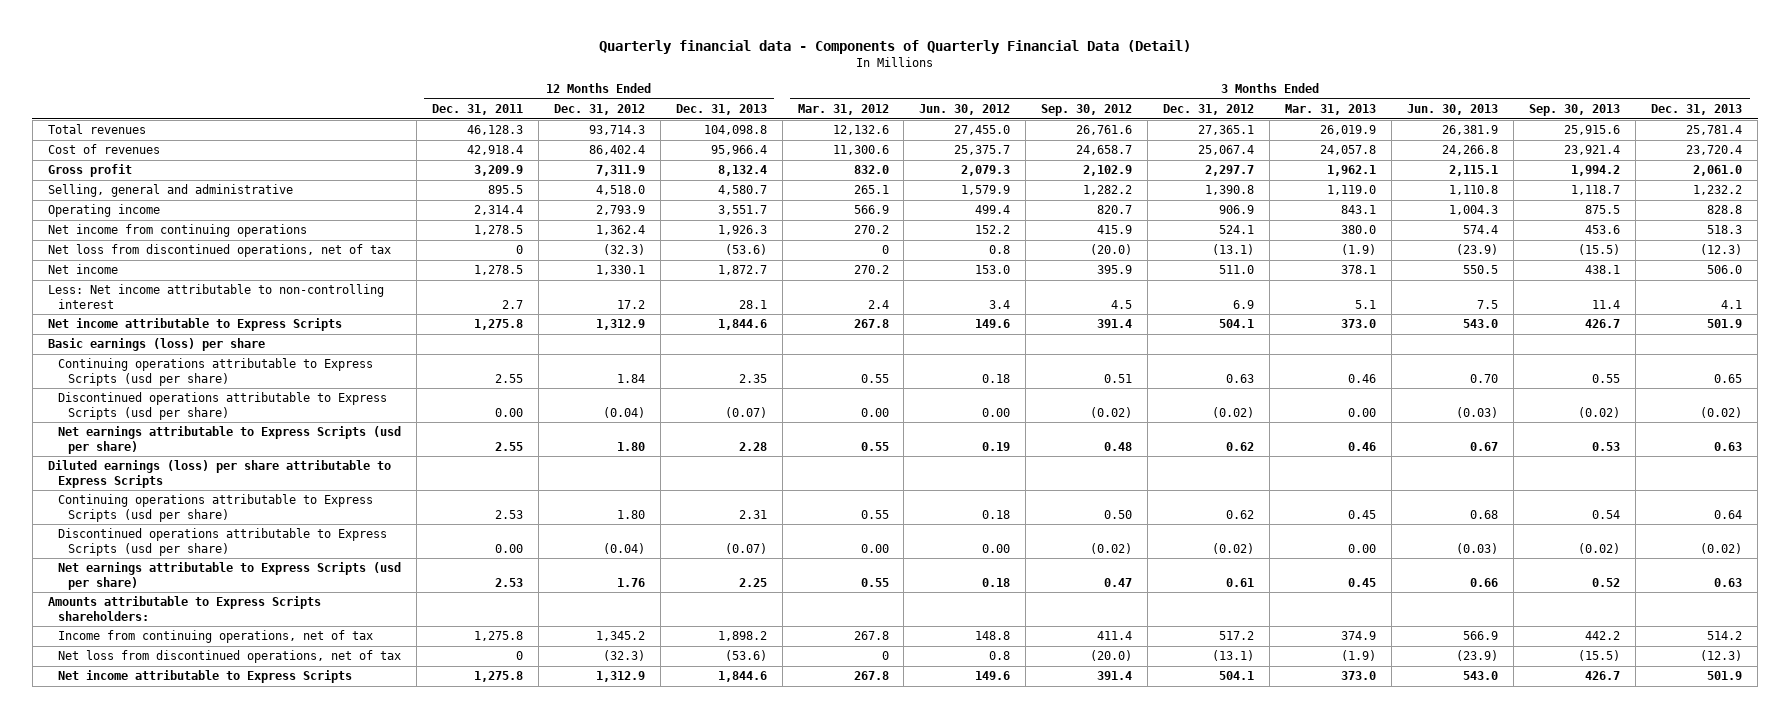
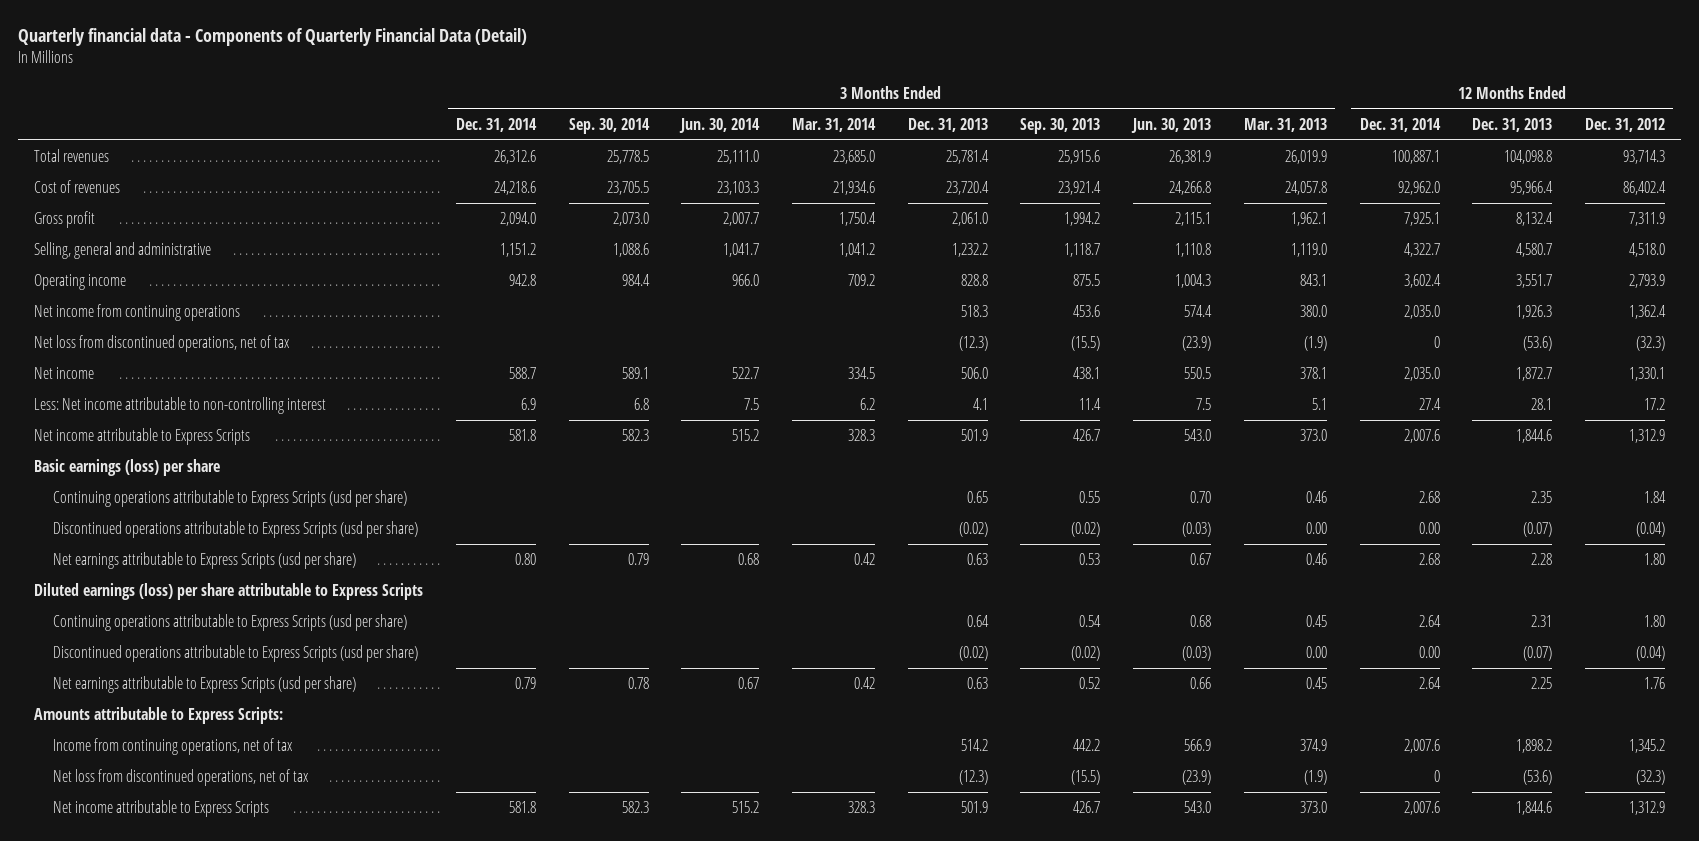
[431,103,523,115] Dec. 31, 2011 -> none
[797,103,889,115] Mar. 31, 2012 -> none
[919,103,1011,115] Jun. 30, 2012 -> none
[1041,103,1133,116] Sep. 30, 2012 -> none
[1163,103,1255,115] Dec. 31, 2012 -> none
none -> [455,117,537,132] Dec. 31, 2014
none -> [568,117,650,134] Sep. 30, 2014
none -> [679,117,761,133] Jun. 30, 2014
none -> [792,117,877,132] Mar. 31, 2014
none -> [1359,117,1441,132] Dec. 31, 2014
[47,596,321,621] Amounts attributable to Express Scripts shareholders: -> [34,706,284,724] Amounts attributable to Express Scripts:

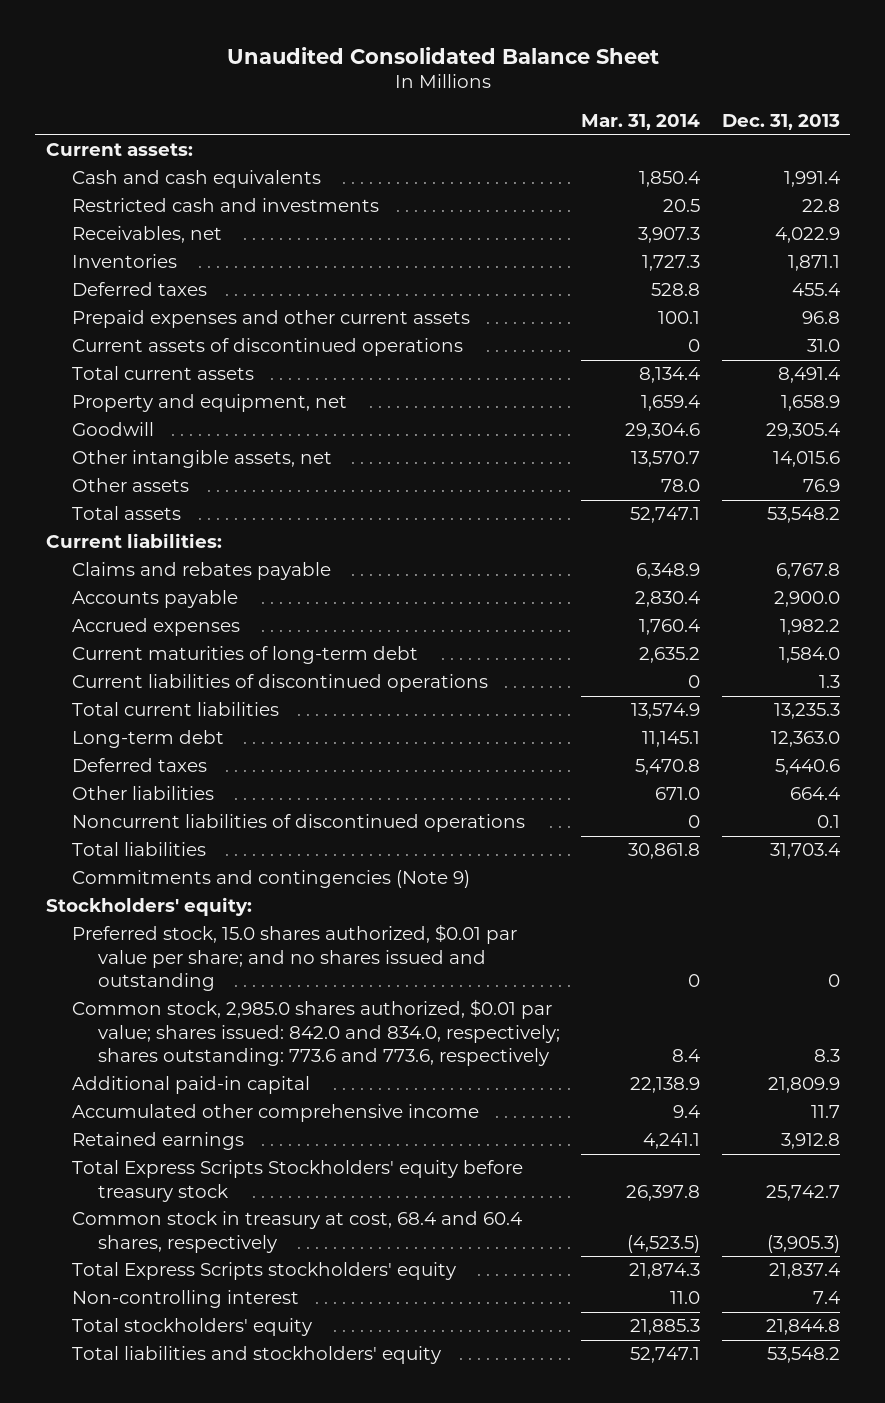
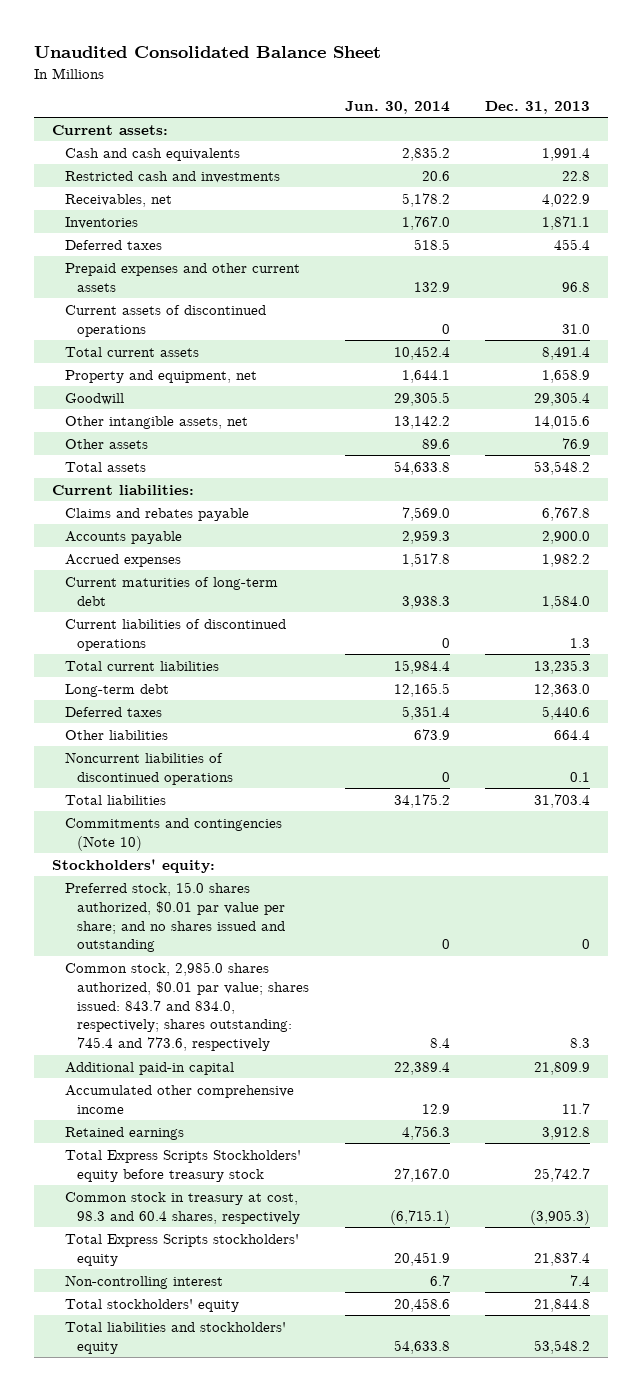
[581,114,701,131] Mar. 31, 2014 -> none
none -> [344,100,450,114] Jun. 30, 2014
[71,870,470,889] Commitments and contingencies (Note 9) -> [64,817,282,851] Commitments and contingencies (Note 10)
[71,999,560,1067] Common stock, 2,985.0 shares authorized, $0.01 par value; shares issued: 842.0 and 834.0, respectively; shares outstanding: 773.6 and 773.6, respectively -> [64,961,309,1052] Common stock, 2,985.0 shares authorized, $0.01 par value; shares issued: 843.7 and 834.0, respectively; shares outstanding: 745.4 and 773.6, respectively
[71,1211,522,1253] Common stock in treasury at cost, 68.4 and 60.4 shares, respectively -> [64,1191,300,1224] Common stock in treasury at cost, 98.3 and 60.4 shares, respectively

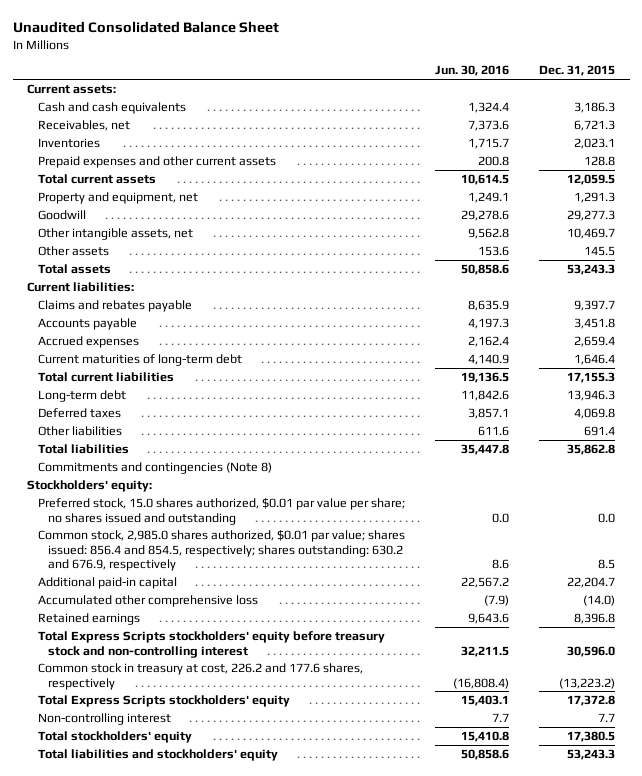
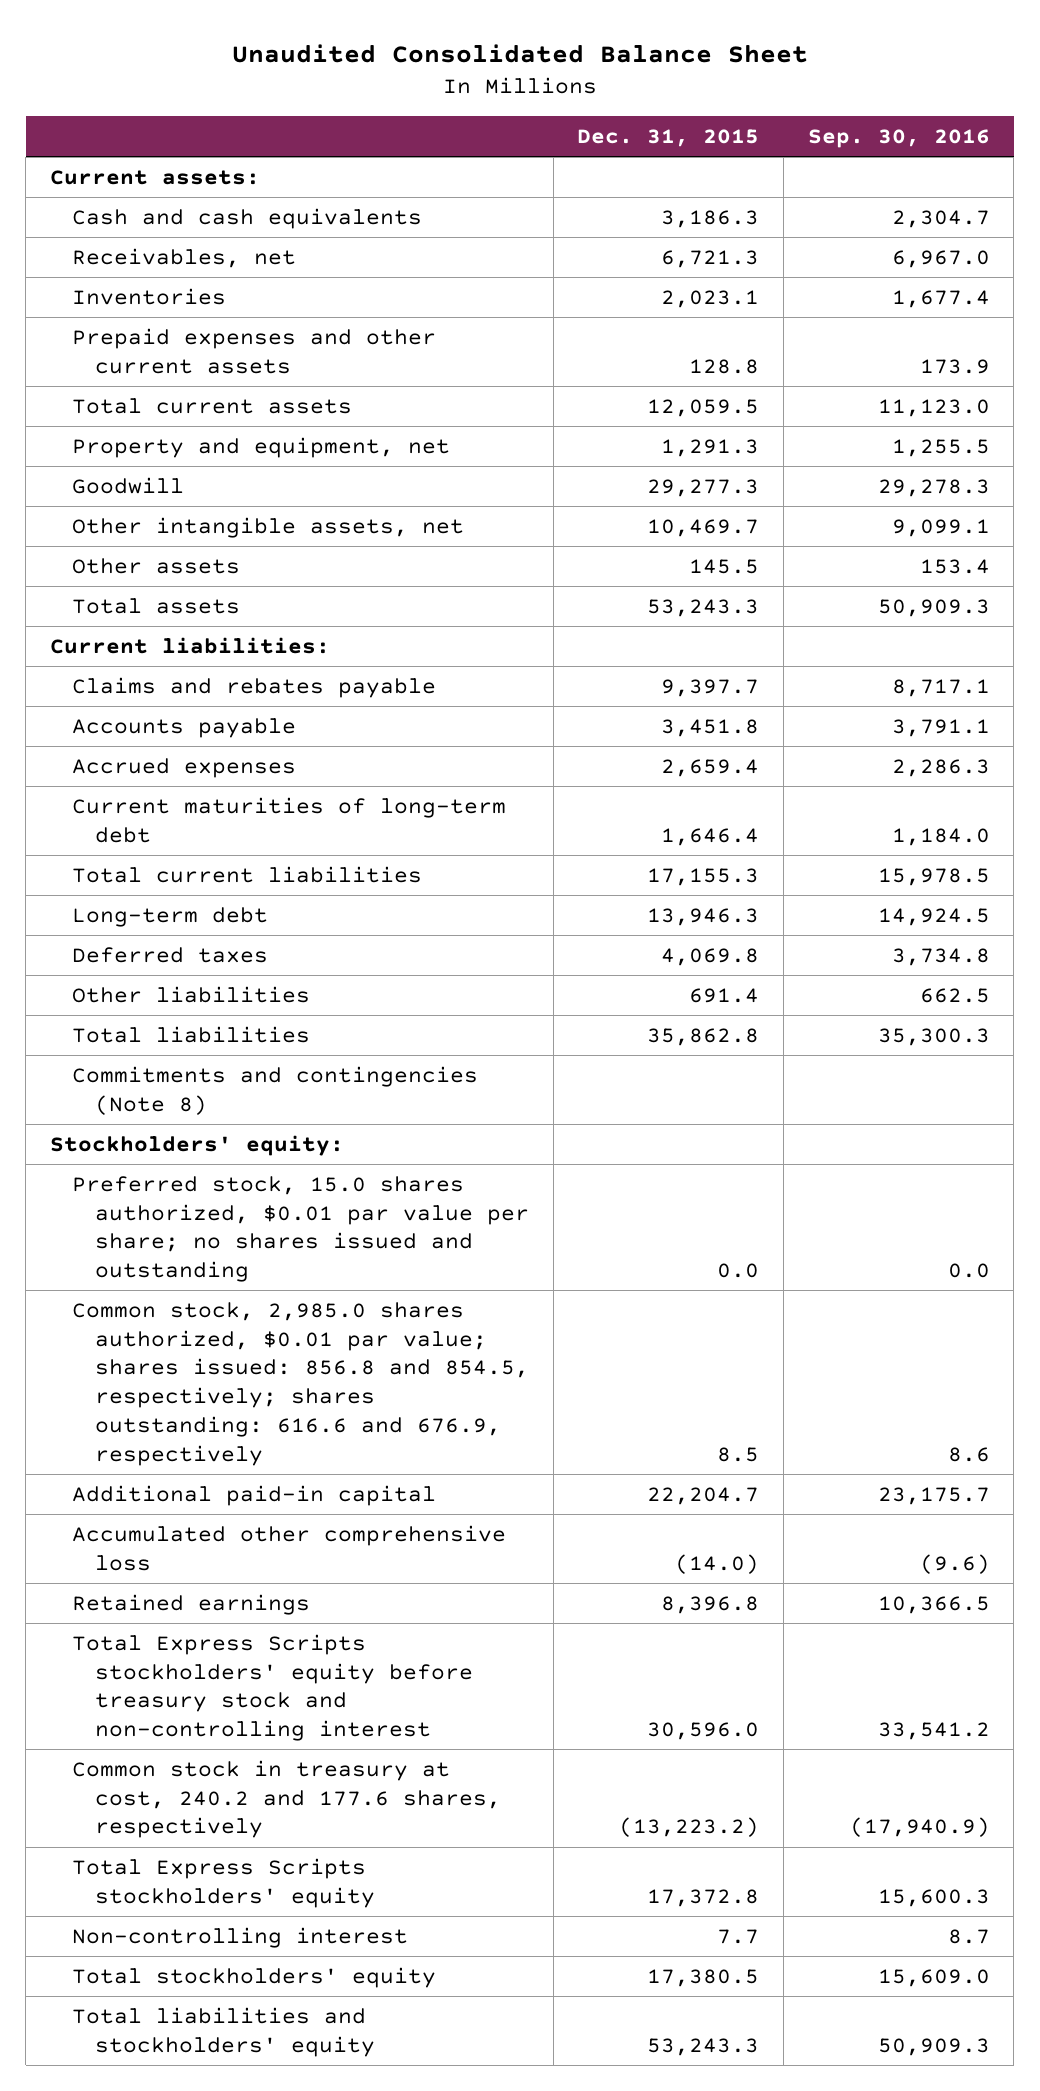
[434,65,509,77] Jun. 30, 2016 -> none
none -> [807,128,990,148] Sep. 30, 2016
[37,529,405,572] Common stock, 2,985.0 shares authorized, $0.01 par value; shares issued: 856.4 and 854.5, respectively; shares outstanding: 630.2 and 676.9, respectively -> [72,1301,529,1466] Common stock, 2,985.0 shares authorized, $0.01 par value; shares issued: 856.8 and 854.5, respectively; shares outstanding: 616.6 and 676.9, respectively
[37,662,363,690] Common stock in treasury at cost, 226.2 and 177.6 shares, respectively -> [72,1759,501,1839] Common stock in treasury at cost, 240.2 and 177.6 shares, respectively

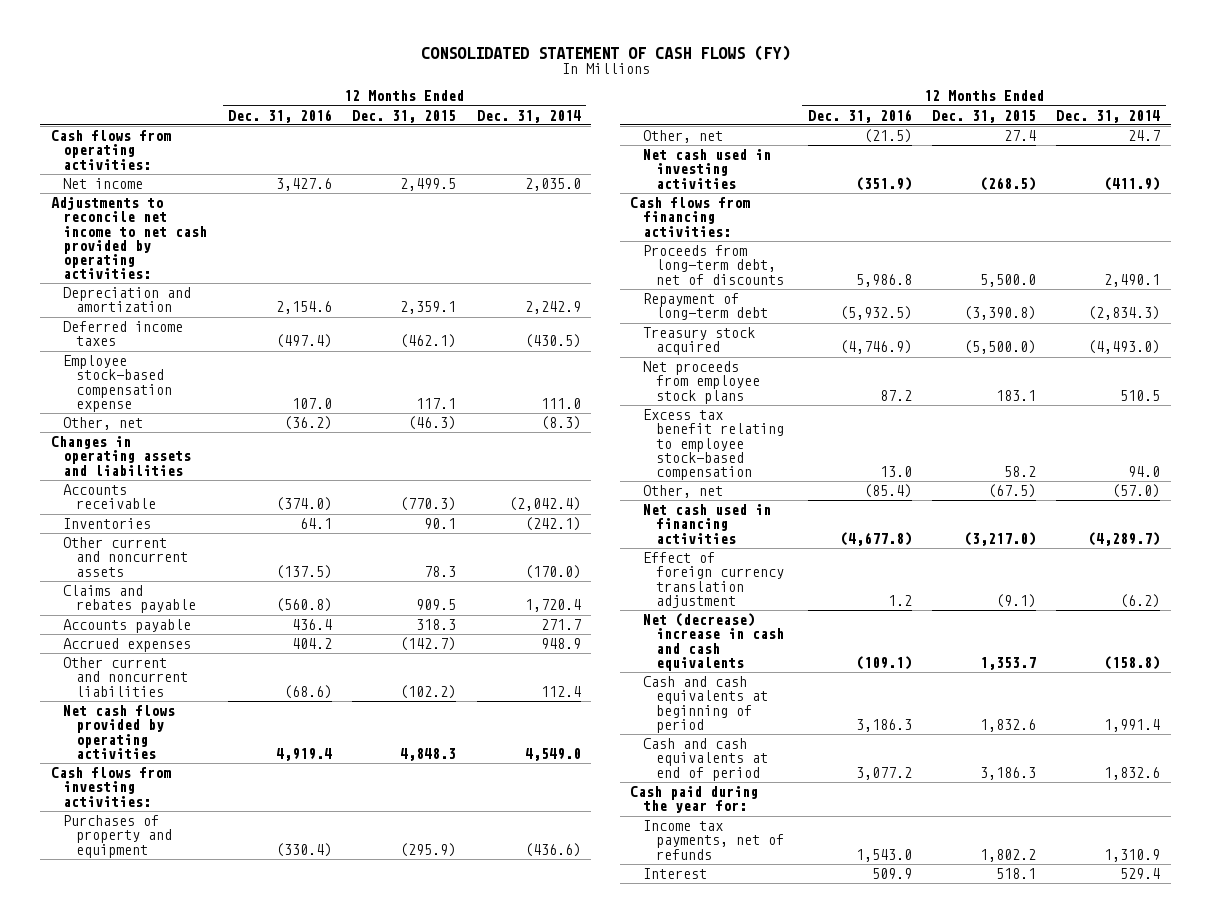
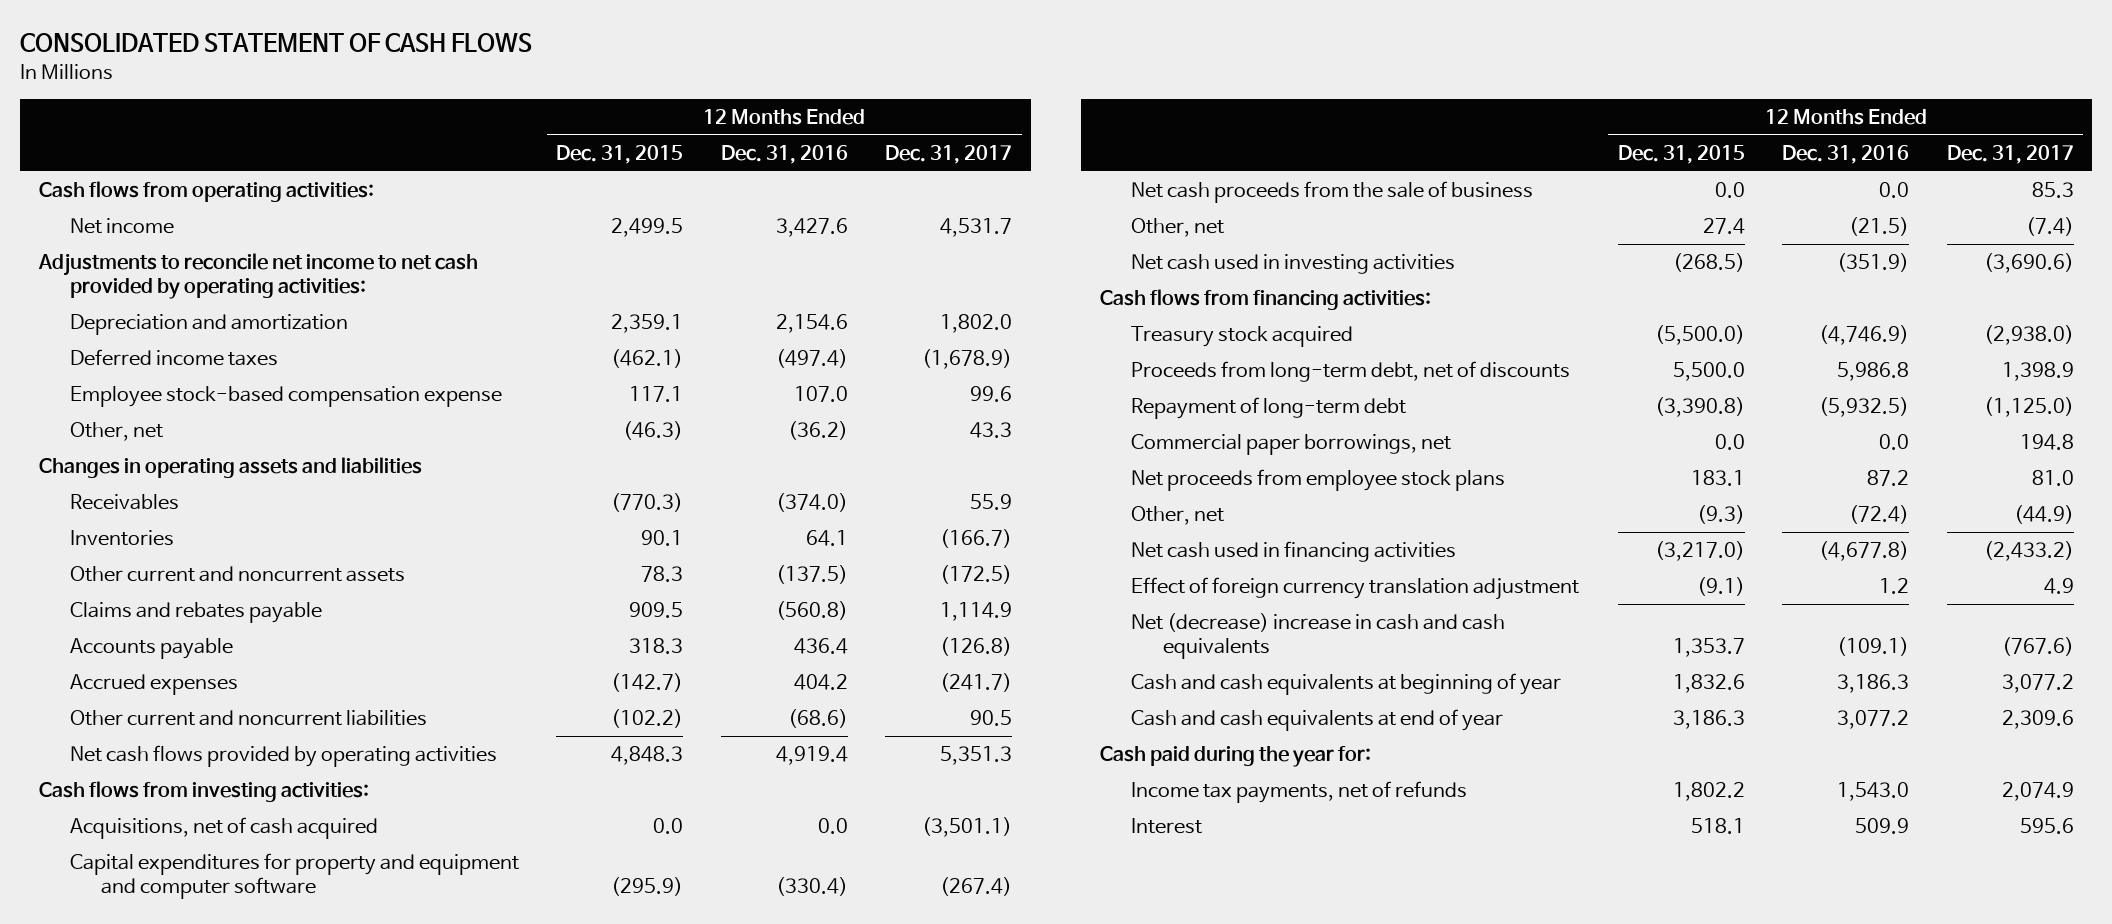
[420,44,790,61] CONSOLIDATED STATEMENT OF CASH FLOWS (FY) -> [20,33,533,53] CONSOLIDATED STATEMENT OF CASH FLOWS
[476,109,581,123] Dec. 31, 2014 -> none
none -> [885,144,1013,164] Dec. 31, 2017
[63,484,156,510] Accounts receivable -> [70,494,180,511] Receivables
none -> [70,817,379,840] Acquisitions, net of cash acquired
[63,815,172,858] Purchases of property and equipment -> [70,853,520,900] Capital expenditures for property and equipment and computer software
none -> [1131,181,1534,204] Net cash proceeds from the sale of business
[643,327,756,356] Treasury stock acquired -> [1131,326,1354,348] Treasury stock acquired
none -> [1131,434,1452,456] Commercial paper borrowings, net
[643,409,784,480] Excess tax benefit relating to employee stock-based compensation -> none
[863,484,912,499] (85.4) -> [1849,505,1910,525] (72.4)
[988,484,1037,499] (67.5) -> [1696,505,1745,525] (9.3)
[643,676,768,733] Cash and cash equivalents at beginning of period -> [1131,673,1562,696] Cash and cash equivalents at beginning of year
[643,738,768,781] Cash and cash equivalents at end of period -> [1131,709,1504,732] Cash and cash equivalents at end of year

